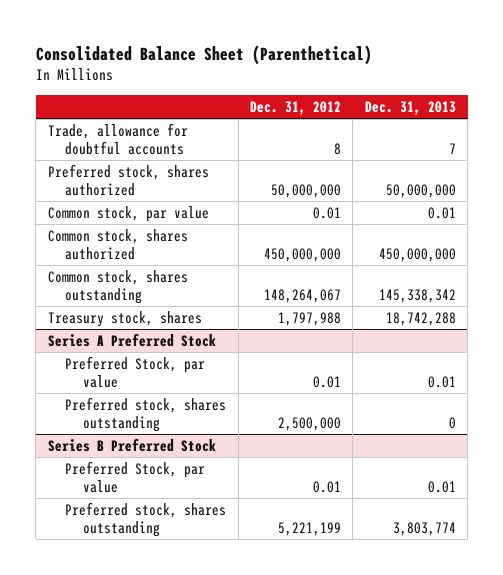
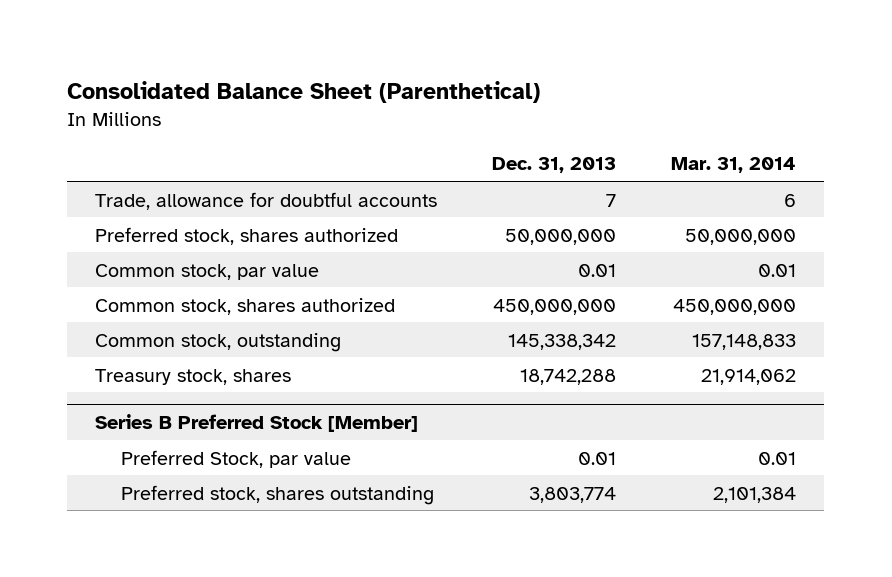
[249,101,341,116] Dec. 31, 2012 -> none
none -> [671,157,797,174] Mar. 31, 2014
[47,269,188,305] Common stock, shares outstanding -> [95,332,342,352] Common stock, outstanding
[47,332,216,347] Series A Preferred Stock -> none
[65,355,206,389] Preferred Stock, par value -> none
[65,396,227,433] Preferred stock, shares outstanding -> none
[47,437,216,452] Series B Preferred Stock -> [95,414,419,433] Series B Preferred Stock [Member]

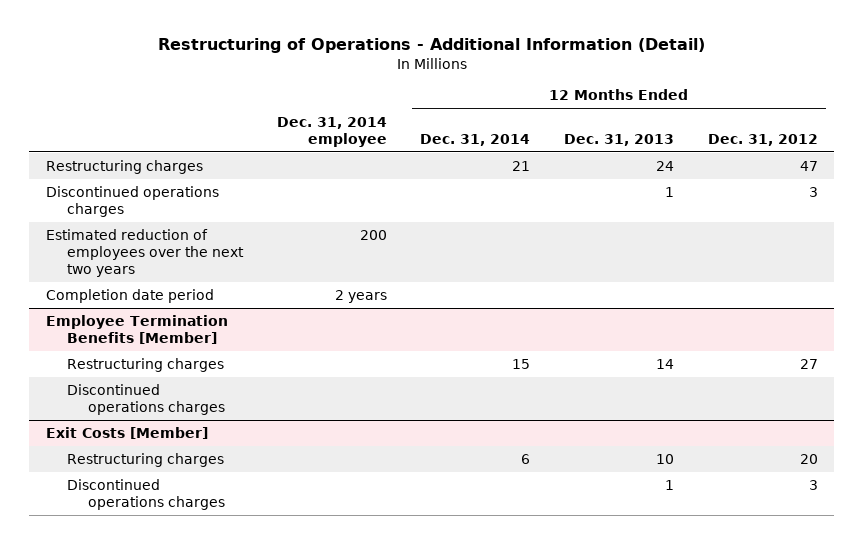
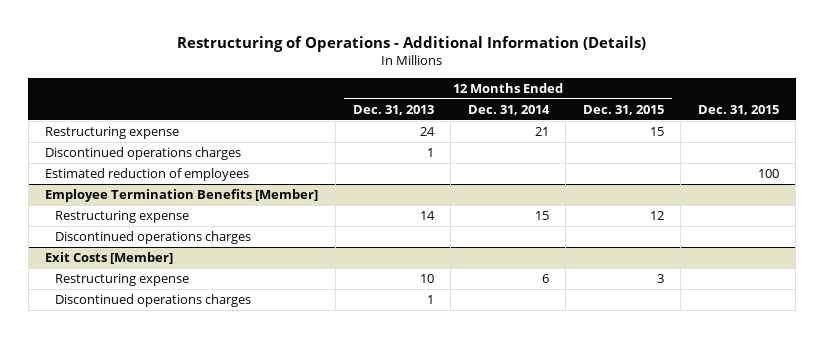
[157,38,705,54] Restructuring of Operations - Additional Information (Detail) -> [177,36,647,53] Restructuring of Operations - Additional Information (Details)
[276,116,387,147] Dec. 31, 2014 employee -> none
[707,133,818,146] Dec. 31, 2012 -> none
none -> [582,104,664,115] Dec. 31, 2015
none -> [697,104,779,115] Dec. 31, 2015
[46,160,204,175] Restructuring charges -> [45,126,180,140] Restructuring expense
[46,289,215,304] Completion date period -> none
[46,229,244,278] Estimated reduction of employees over the next two years -> [45,168,250,182] Estimated reduction of employees
[66,358,224,373] Restructuring charges -> [54,210,189,224] Restructuring expense
[66,453,224,468] Restructuring charges -> [54,273,189,287] Restructuring expense

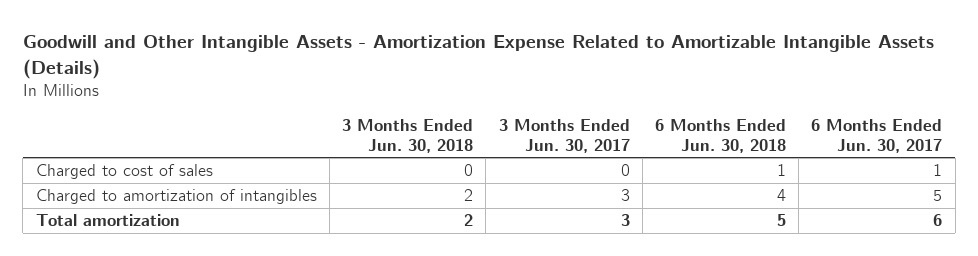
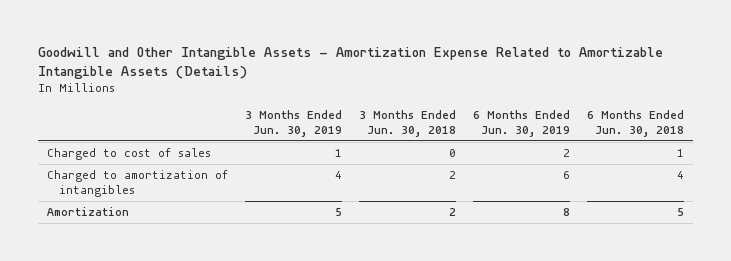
[498,118,630,153] 3 Months Ended Jun. 30, 2017 -> none
[811,118,943,153] 6 Months Ended Jun. 30, 2017 -> none
none -> [244,109,342,137] 3 Months Ended Jun. 30, 2019
none -> [473,109,571,137] 6 Months Ended Jun. 30, 2019
[35,213,180,226] Total amortization -> [46,207,129,217] Amortization

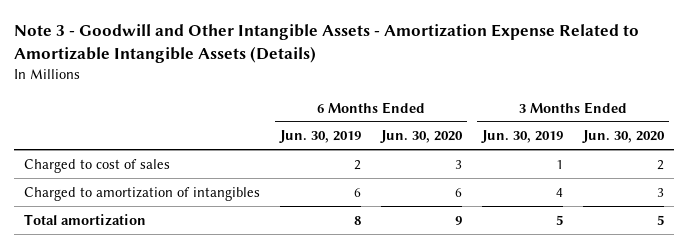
[38,46,664,79] Goodwill and Other Intangible Assets - Amortization Expense Related to Amortizable Intangible Assets (Details) -> [13,24,639,64] Note 3 - Goodwill and Other Intangible Assets - Amortization Expense Related to Amortizable Intangible Assets (Details)
[358,109,456,137] 3 Months Ended Jun. 30, 2018 -> none
[587,109,685,137] 6 Months Ended Jun. 30, 2018 -> none
none -> [379,130,463,144] Jun. 30, 2020
none -> [582,130,666,144] Jun. 30, 2020
[46,207,129,217] Amortization -> [23,213,146,226] Total amortization

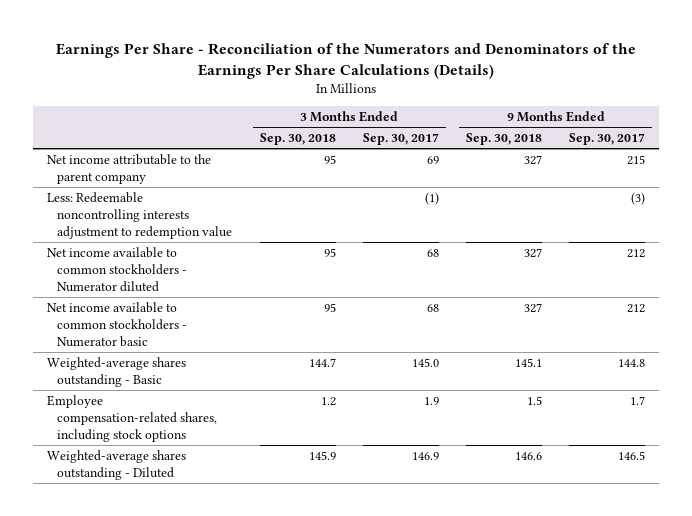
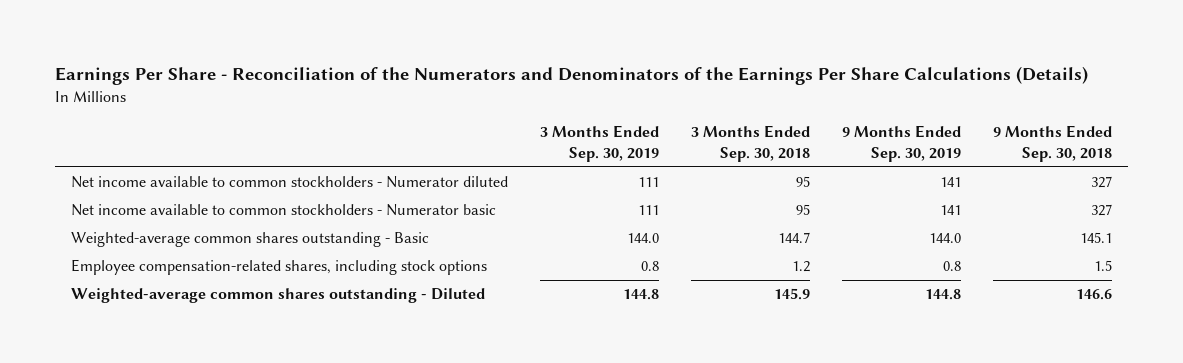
[362,133,439,146] Sep. 30, 2017 -> none
[569,133,646,146] Sep. 30, 2017 -> none
none -> [540,125,660,162] 3 Months Ended Sep. 30, 2019
none -> [842,125,962,162] 9 Months Ended Sep. 30, 2019
[46,153,211,185] Net income attributable to the parent company -> none
[46,191,233,240] Less: Redeemable noncontrolling interests adjustment to redemption value -> none
[46,356,186,388] Weighted-average shares outstanding - Basic -> [71,232,430,248] Weighted-average common shares outstanding - Basic
[46,449,186,481] Weighted-average shares outstanding - Diluted -> [71,288,486,304] Weighted-average common shares outstanding - Diluted

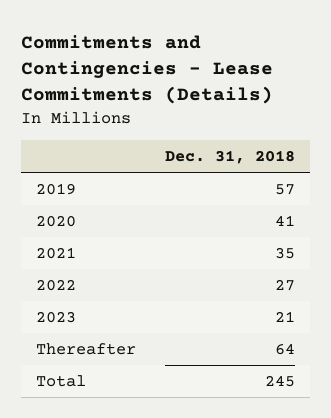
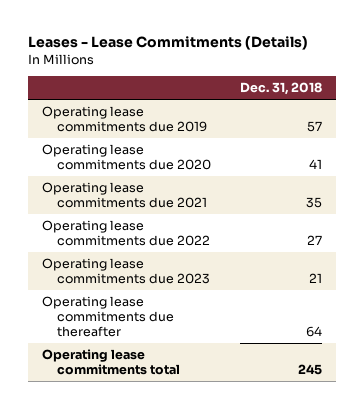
[21,34,274,105] Commitments and Contingencies - Lease Commitments (Details) -> [28,36,309,51] Leases - Lease Commitments (Details)
[35,182,76,195] 2019 -> [42,105,208,132] Operating lease commitments due 2019
[35,214,76,227] 2020 -> [42,143,212,170] Operating lease commitments due 2020
[35,246,76,259] 2021 -> [42,181,208,208] Operating lease commitments due 2021
[35,278,76,291] 2022 -> [42,219,211,246] Operating lease commitments due 2022
[35,310,76,323] 2023 -> [42,257,211,284] Operating lease commitments due 2023
[35,342,136,355] Thereafter -> [42,295,175,337] Operating lease commitments due thereafter
[35,374,86,387] Total -> [42,348,181,375] Operating lease commitments total

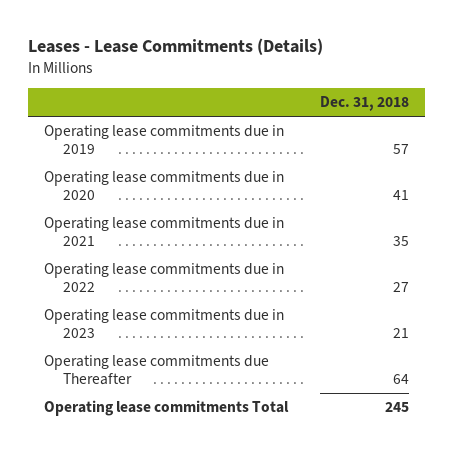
[42,105,208,132] Operating lease commitments due 2019 -> [43,125,284,155] Operating lease commitments due in 2019
[42,143,212,170] Operating lease commitments due 2020 -> [43,171,284,201] Operating lease commitments due in 2020
[42,181,208,208] Operating lease commitments due 2021 -> [43,217,284,247] Operating lease commitments due in 2021
[42,219,211,246] Operating lease commitments due 2022 -> [43,263,284,293] Operating lease commitments due in 2022
[42,257,211,284] Operating lease commitments due 2023 -> [43,309,284,339] Operating lease commitments due in 2023
[42,295,175,337] Operating lease commitments due thereafter -> [43,355,269,386] Operating lease commitments due Thereafter
[42,348,181,375] Operating lease commitments total -> [43,400,289,417] Operating lease commitments Total

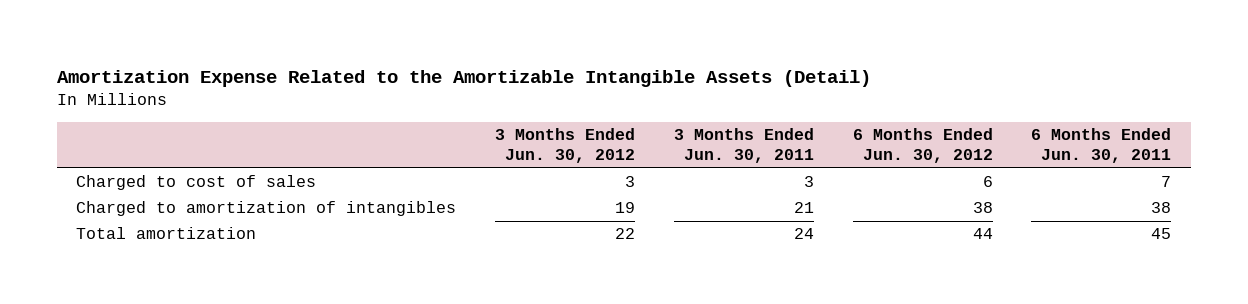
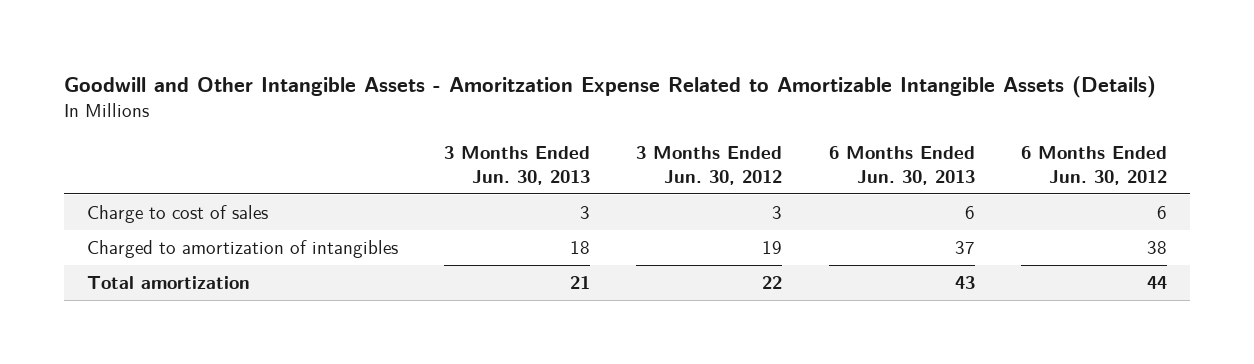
[56,69,871,87] Amortization Expense Related to the Amortizable Intangible Assets (Detail) -> [63,76,1156,99] Goodwill and Other Intangible Assets - Amoritzation Expense Related to Amortizable Intangible Assets (Details)
[673,127,814,164] 3 Months Ended Jun. 30, 2011 -> none
[1031,127,1172,164] 6 Months Ended Jun. 30, 2011 -> none
none -> [444,146,591,185] 3 Months Ended Jun. 30, 2013
none -> [828,146,975,185] 6 Months Ended Jun. 30, 2013
[76,175,317,191] Charged to cost of sales -> [86,204,268,223] Charge to cost of sales

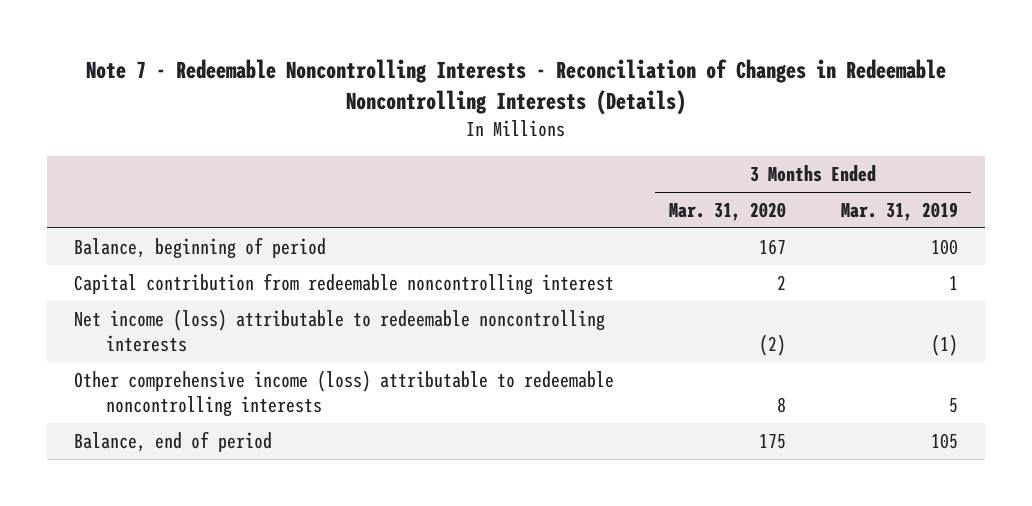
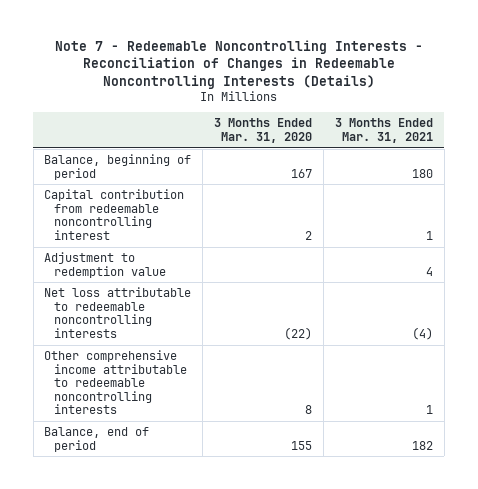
[840,201,958,221] Mar. 31, 2019 -> none
none -> [335,118,434,144] 3 Months Ended Mar. 31, 2021
none -> [44,251,167,278] Adjustment to redemption value
[74,308,606,353] Net income (loss) attributable to redeemable noncontrolling interests -> [44,286,192,338] Net loss attributable to redeemable noncontrolling interests
[758,334,786,357] (2) -> [284,326,313,340] (22)
[74,369,615,418] Other comprehensive income (loss) attributable to redeemable noncontrolling interests -> [44,349,188,415] Other comprehensive income attributable to redeemable noncontrolling interests
[758,433,786,449] 175 -> [291,440,313,450] 155

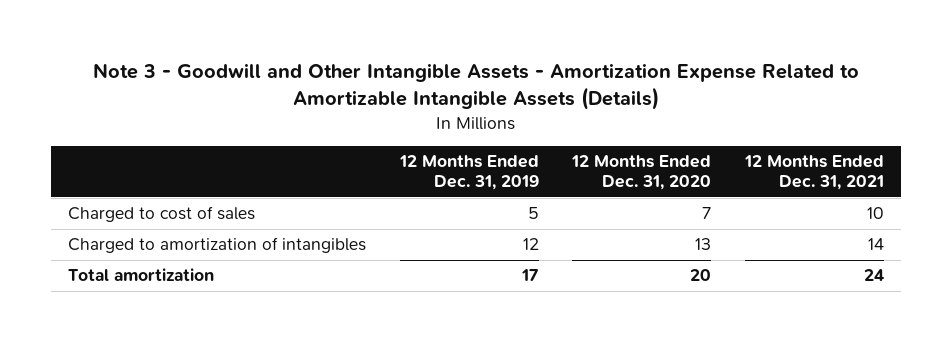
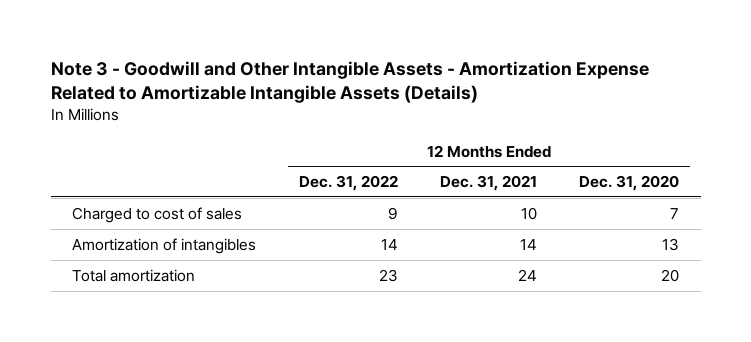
[398,155,539,191] 12 Months Ended Dec. 31, 2019 -> none
none -> [298,175,398,192] Dec. 31, 2022
[67,237,366,254] Charged to amortization of intangibles -> [72,237,257,254] Amortization of intangibles

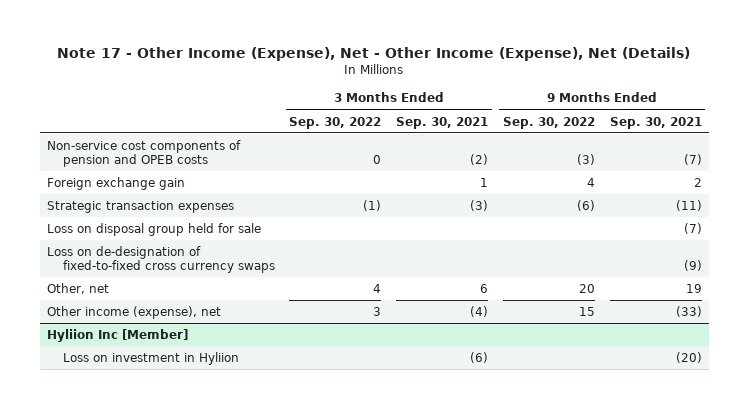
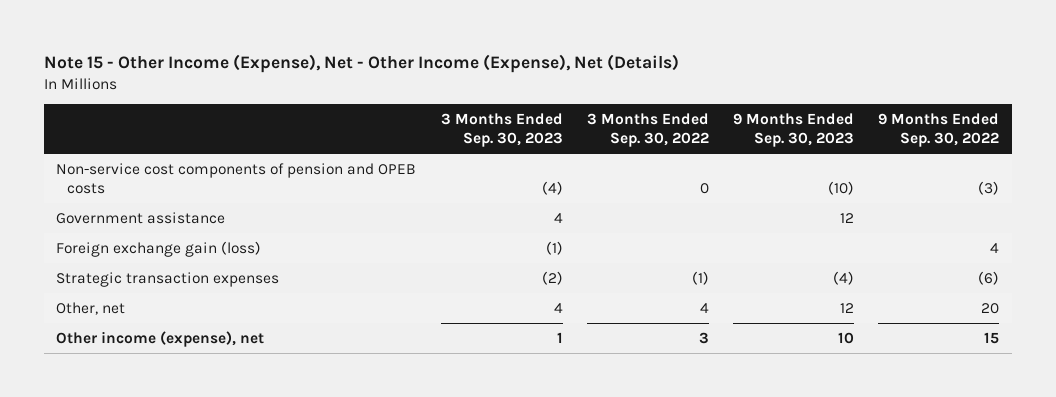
[57,47,691,62] Note 17 - Other Income (Expense), Net - Other Income (Expense), Net (Details) -> [44,53,680,73] Note 15 - Other Income (Expense), Net - Other Income (Expense), Net (Details)
[396,116,489,129] Sep. 30, 2021 -> none
[609,116,702,129] Sep. 30, 2021 -> none
none -> [440,113,563,148] 3 Months Ended Sep. 30, 2023
none -> [733,113,855,148] 9 Months Ended Sep. 30, 2023
none -> [56,211,226,224] Government assistance
[47,176,186,190] Foreign exchange gain -> [56,240,262,257] Foreign exchange gain (loss)
[47,222,262,236] Loss on disposal group held for sale -> none
[47,245,275,273] Loss on de-designation of fixed-to-fixed cross currency swaps -> none
[47,328,189,342] Hyliion Inc [Member] -> none
[62,351,239,365] Loss on investment in Hyliion -> none

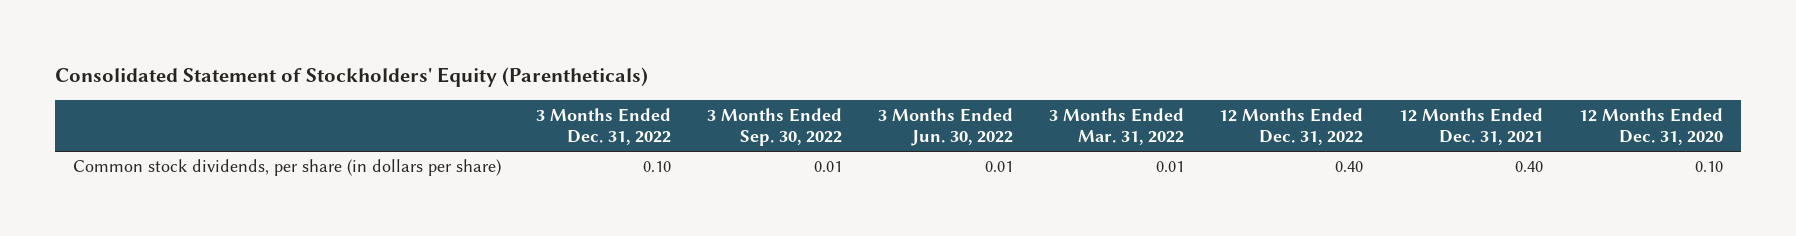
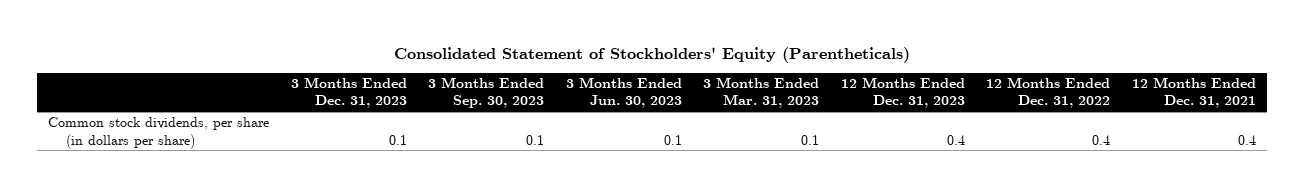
[536,107,672,146] 3 Months Ended Dec. 31, 2022 -> none
[707,107,843,147] 3 Months Ended Sep. 30, 2022 -> none
[877,107,1013,147] 3 Months Ended Jun. 30, 2022 -> none
[1048,107,1184,146] 3 Months Ended Mar. 31, 2022 -> none
[1578,107,1723,146] 12 Months Ended Dec. 31, 2020 -> none
none -> [290,77,407,109] 3 Months Ended Dec. 31, 2023
none -> [428,77,545,109] 3 Months Ended Sep. 30, 2023
none -> [565,77,682,109] 3 Months Ended Jun. 30, 2023
none -> [703,77,820,109] 3 Months Ended Mar. 31, 2023
none -> [840,77,965,109] 12 Months Ended Dec. 31, 2023
[1335,161,1364,173] 0.40 -> [1092,134,1111,145] 0.4
[1515,161,1544,173] 0.40 -> [1237,134,1256,145] 0.4

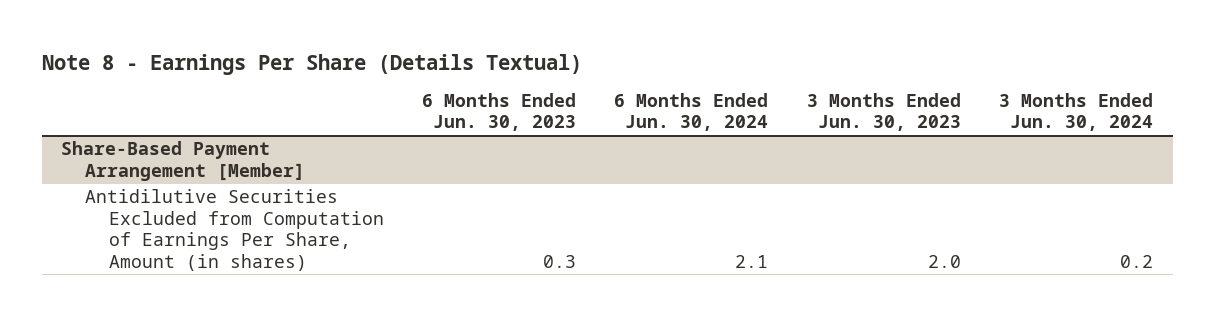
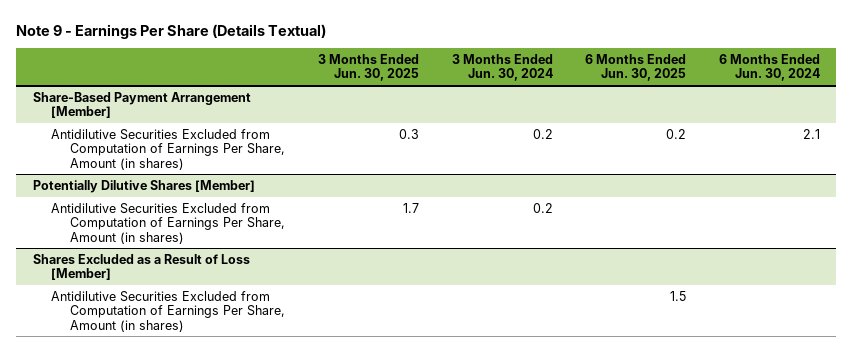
[42,53,583,75] Note 8 - Earnings Per Share (Details Textual) -> [16,23,327,39] Note 9 - Earnings Per Share (Details Textual)
[422,93,577,132] 6 Months Ended Jun. 30, 2023 -> none
[806,93,961,132] 3 Months Ended Jun. 30, 2023 -> none
none -> [317,53,419,82] 3 Months Ended Jun. 30, 2025
none -> [585,53,687,82] 6 Months Ended Jun. 30, 2025
none -> [32,179,255,193] Potentially Dilutive Shares [Member]
none -> [51,202,286,244] Antidilutive Securities Excluded from Computation of Earnings Per Share, Amount (in shares)
none -> [32,253,250,281] Shares Excluded as a Result of Loss [Member]
none -> [51,290,286,332] Antidilutive Securities Excluded from Computation of Earnings Per Share, Amount (in shares)

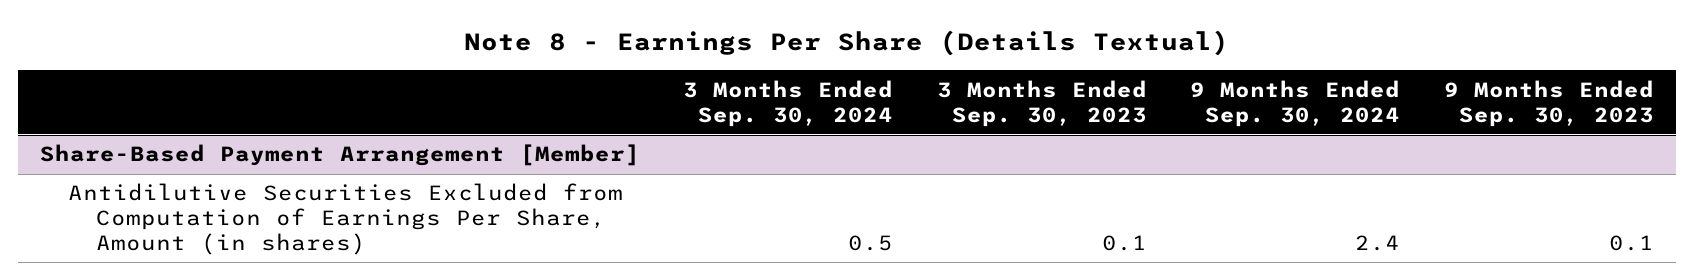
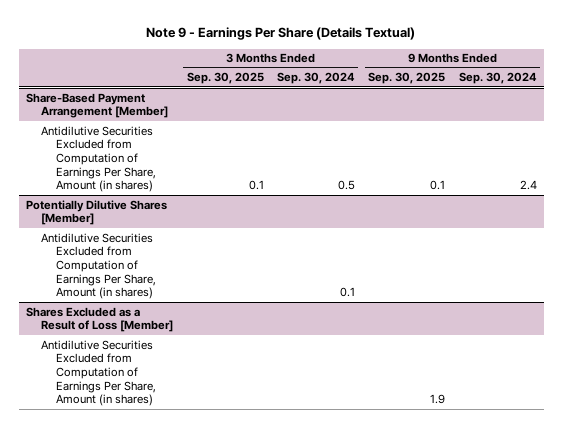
[463,29,1229,56] Note 8 - Earnings Per Share (Details Textual) -> [146,27,416,41] Note 9 - Earnings Per Share (Details Textual)
[936,79,1147,127] 3 Months Ended Sep. 30, 2023 -> none
[1443,79,1654,127] 9 Months Ended Sep. 30, 2023 -> none
none -> [186,72,264,85] Sep. 30, 2025
none -> [368,72,446,85] Sep. 30, 2025
none -> [26,199,168,226] Potentially Dilutive Shares [Member]
none -> [41,232,156,300] Antidilutive Securities Excluded from Computation of Earnings Per Share, Amount (in shares)
none -> [26,306,174,333] Shares Excluded as a Result of Loss [Member]
none -> [41,339,156,407] Antidilutive Securities Excluded from Computation of Earnings Per Share, Amount (in shares)

